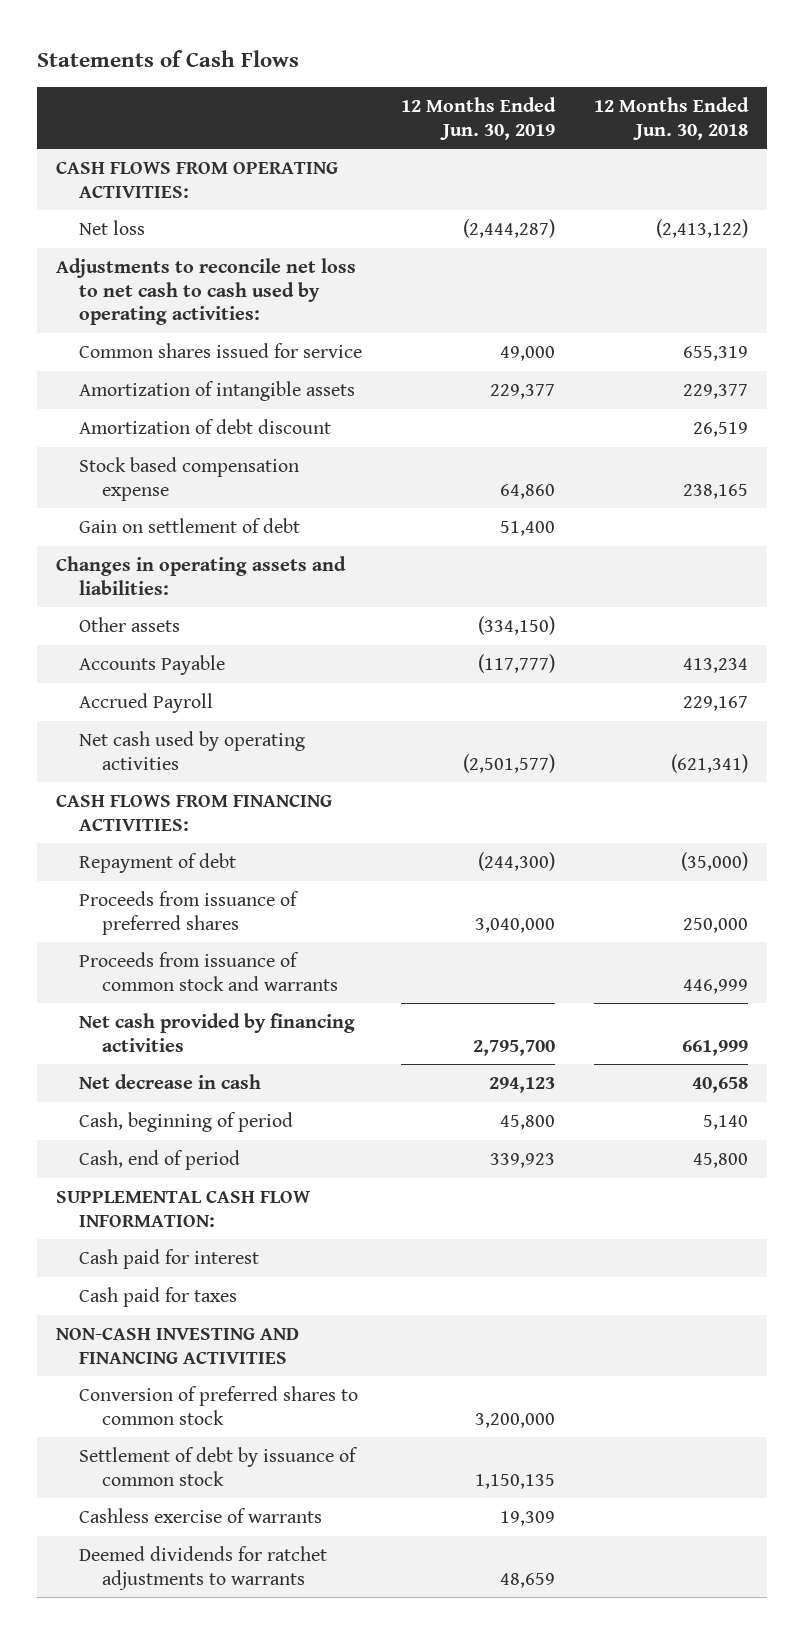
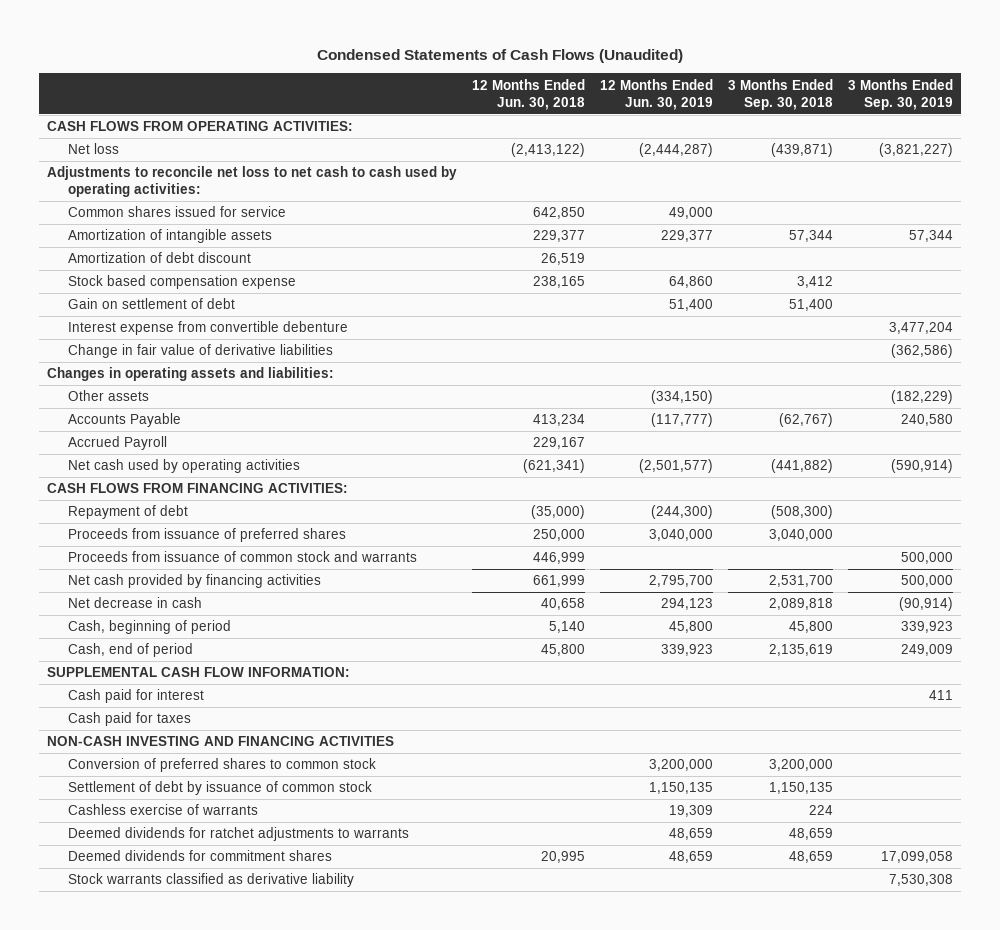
[36,50,299,68] Statements of Cash Flows -> [317,48,684,63] Condensed Statements of Cash Flows (Unaudited)
none -> [728,78,834,110] 3 Months Ended Sep. 30, 2018
none -> [848,78,954,110] 3 Months Ended Sep. 30, 2019
[682,345,748,361] 655,319 -> [532,207,585,220] 642,850
none -> [67,321,348,336] Interest expense from convertible debenture
none -> [67,344,333,359] Change in fair value of derivative liabilities
none -> [67,850,332,862] Deemed dividends for commitment shares
none -> [67,873,354,888] Stock warrants classified as derivative liability

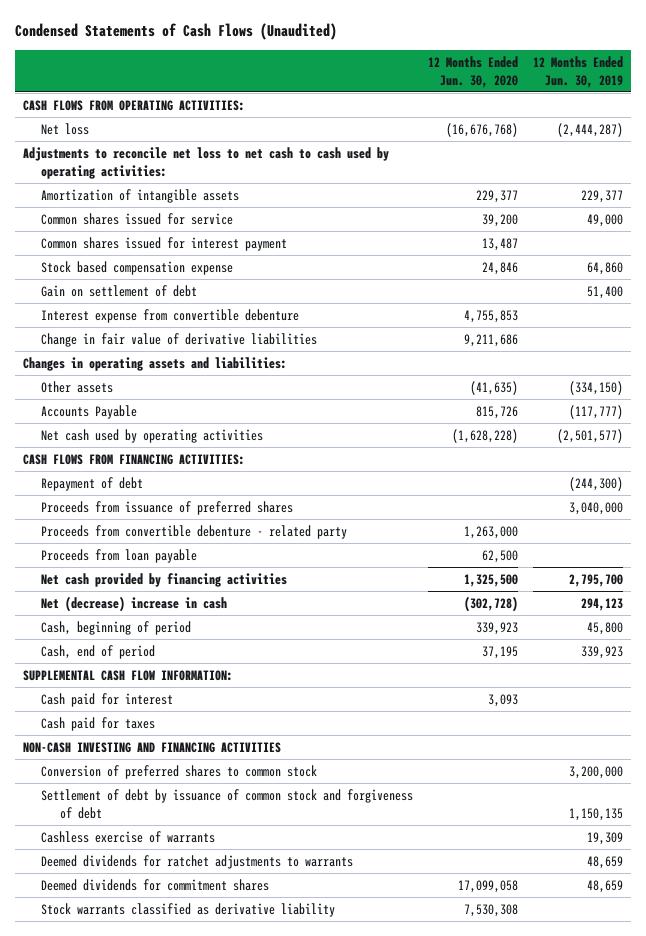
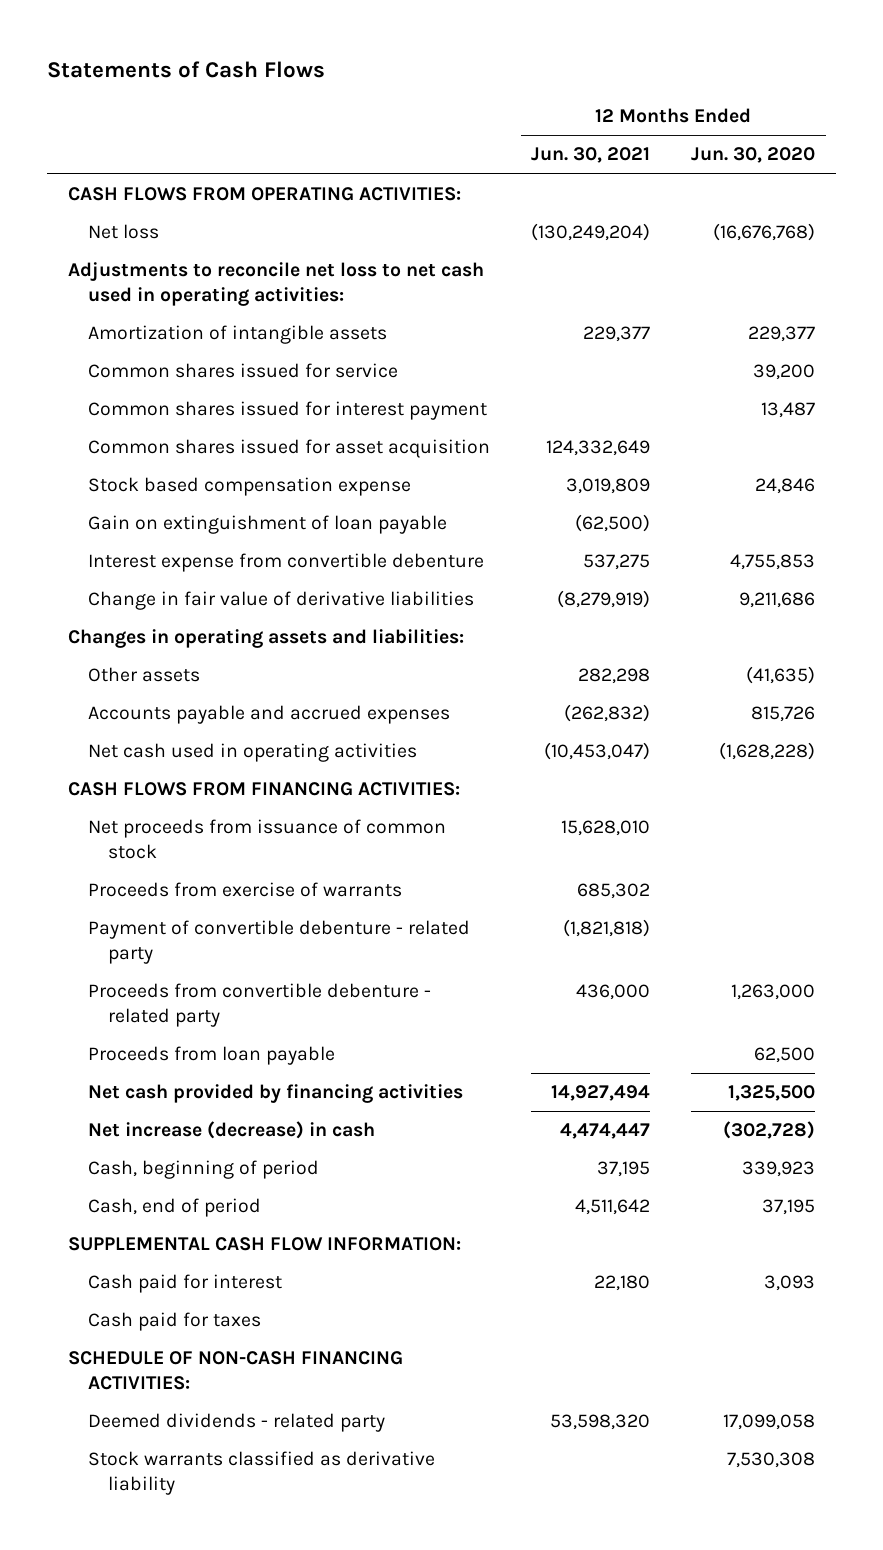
[15,23,338,41] Condensed Statements of Cash Flows (Unaudited) -> [47,61,326,79] Statements of Cash Flows
[533,55,624,88] 12 Months Ended Jun. 30, 2019 -> none
none -> [531,147,651,164] Jun. 30, 2021
[22,146,389,179] Adjustments to reconcile net loss to net cash to cash used by operating activities: -> [67,262,484,306] Adjustments to reconcile net loss to net cash used in operating activities:
none -> [87,439,490,459] Common shares issued for asset acquisition
[41,284,198,297] Gain on settlement of debt -> [87,515,447,535] Gain on extinguishment of loan payable
[41,404,138,419] Accounts Payable -> [87,705,450,725] Accounts payable and accrued expenses
[41,428,264,443] Net cash used by operating activities -> [87,743,417,763] Net cash used in operating activities
[41,476,144,491] Repayment of debt -> none
[41,500,294,515] Proceeds from issuance of preferred shares -> none
none -> [87,819,446,859] Net proceeds from issuance of common stock
none -> [87,882,402,898] Proceeds from exercise of warrants
none -> [87,920,470,964] Payment of convertible debenture - related party
[41,595,228,612] Net (decrease) increase in cash -> [87,1121,375,1140] Net increase (decrease) in cash
[41,764,318,779] Conversion of preferred shares to common stock -> none
[41,788,414,819] Settlement of debt by issuance of common stock and forgiveness of debt -> none
[41,830,216,843] Cashless exercise of warrants -> none
[41,854,354,869] Deemed dividends for ratchet adjustments to warrants -> none
[22,741,281,753] NON-CASH INVESTING AND FINANCING ACTIVITIES -> [67,1351,403,1390] SCHEDULE OF NON-CASH FINANCING ACTIVITIES:
[41,878,270,891] Deemed dividends for commitment shares -> [87,1413,385,1433] Deemed dividends - related party

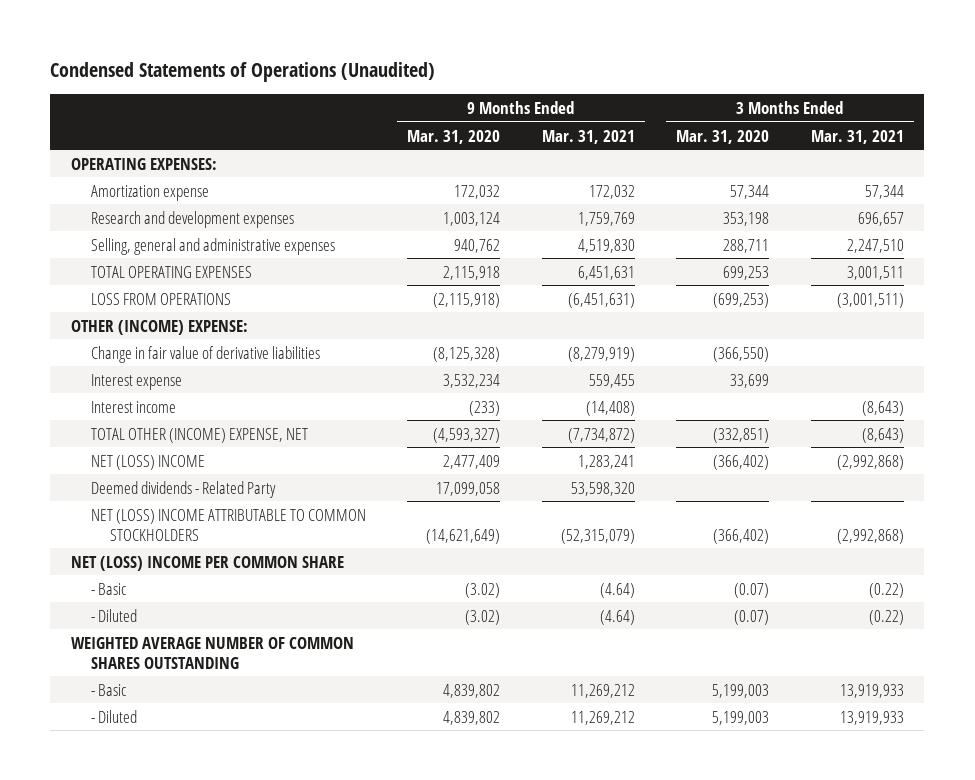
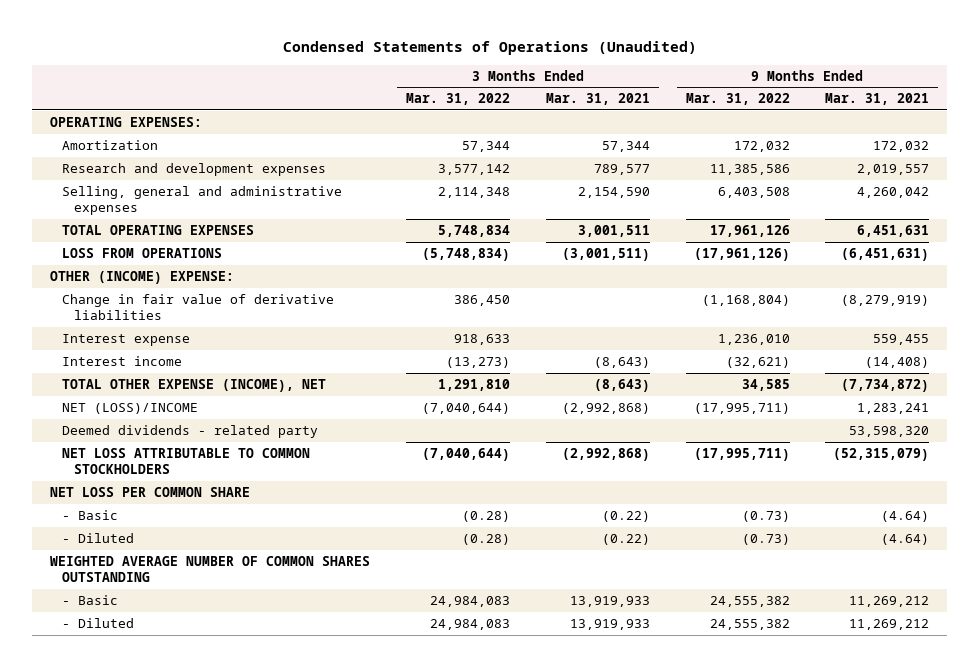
[407,129,501,144] Mar. 31, 2020 -> none
[676,129,770,144] Mar. 31, 2020 -> none
none -> [405,93,510,106] Mar. 31, 2022
none -> [685,93,790,106] Mar. 31, 2022
[90,184,209,201] Amortization expense -> [61,139,158,150] Amortization
[577,211,635,226] 1,759,769 -> [857,163,930,175] 2,019,557
[857,211,904,226] 696,657 -> [593,163,650,175] 789,577
[577,238,635,253] 4,519,830 -> [857,186,930,198] 4,260,042
[846,238,904,253] 2,247,510 -> [577,186,650,198] 2,154,590
[90,427,308,443] TOTAL OTHER (INCOME) EXPENSE, NET -> [61,378,326,392] TOTAL OTHER EXPENSE (INCOME), NET
[90,454,205,470] NET (LOSS) INCOME -> [61,402,198,414] NET (LOSS)/INCOME
[90,480,276,498] Deemed dividends - Related Party -> [61,424,318,438] Deemed dividends - related party
[90,508,366,541] NET (LOSS) INCOME ATTRIBUTABLE TO COMMON STOCKHOLDERS -> [61,447,310,474] NET LOSS ATTRIBUTABLE TO COMMON STOCKHOLDERS
[71,555,345,571] NET (LOSS) INCOME PER COMMON SHARE -> [50,486,251,497] NET LOSS PER COMMON SHARE

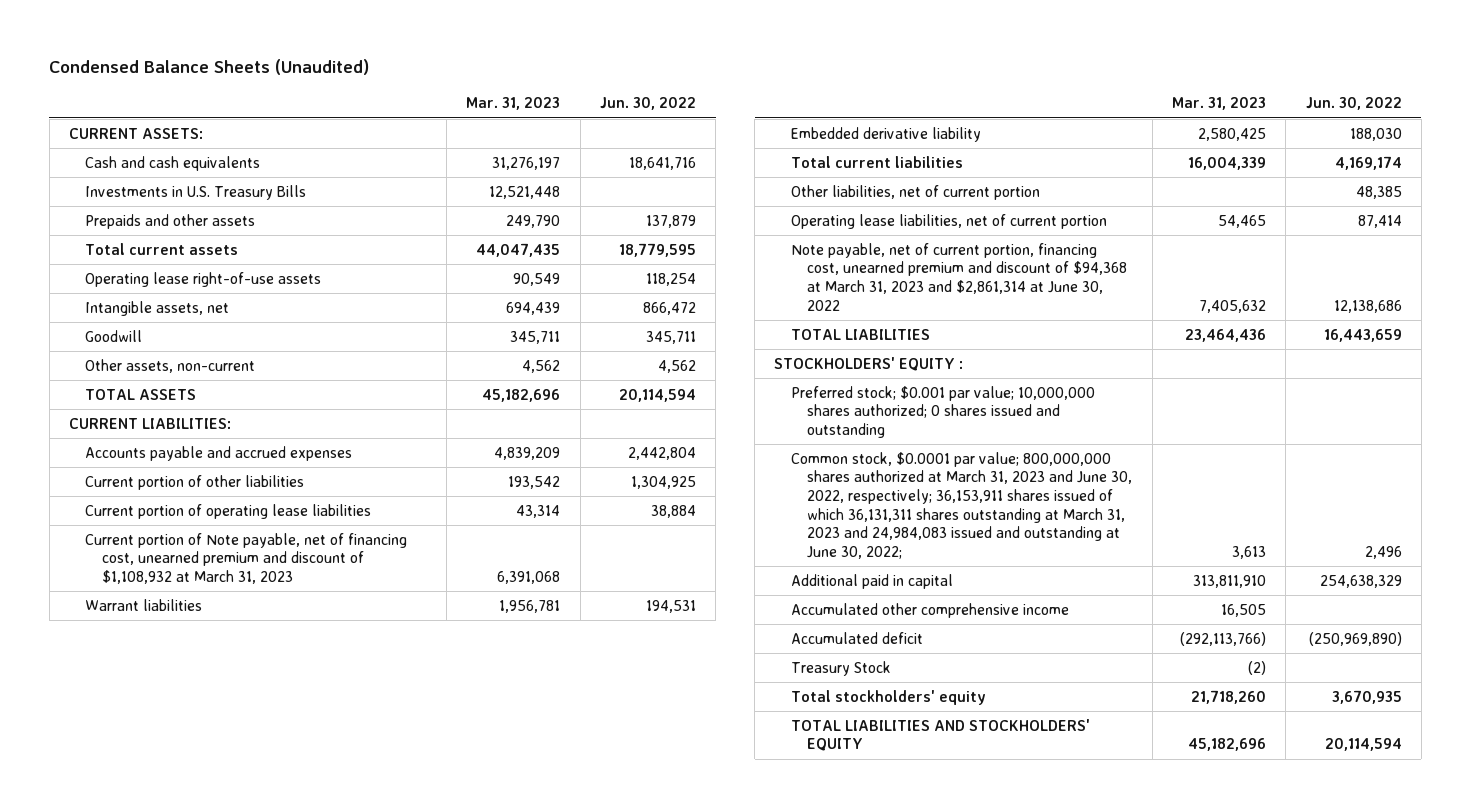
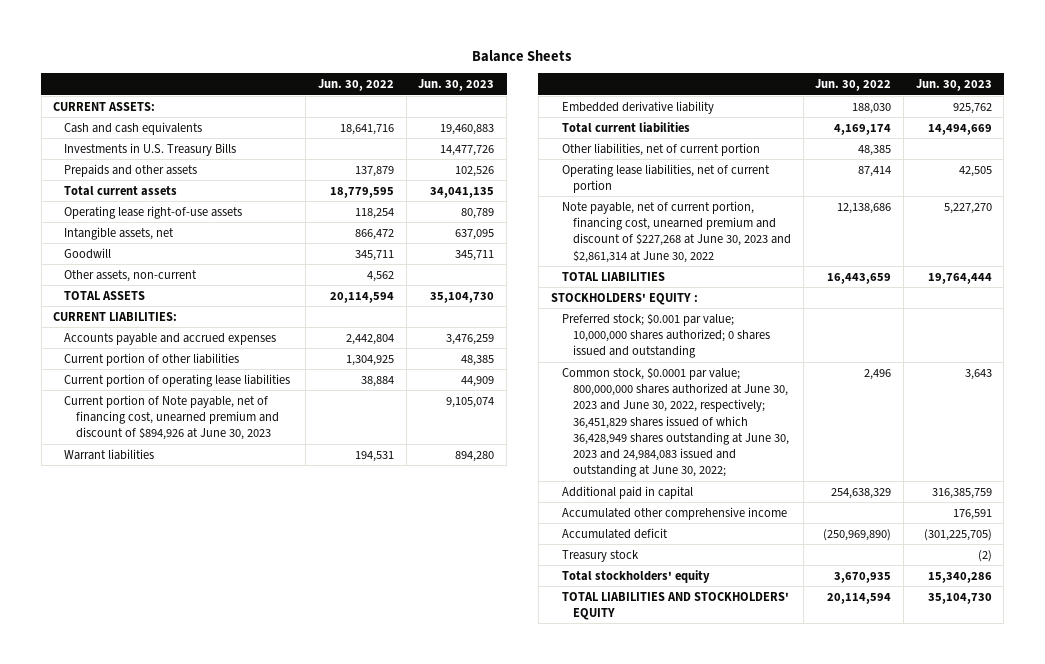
[49,59,370,76] Condensed Balance Sheets (Unaudited) -> [472,49,573,62] Balance Sheets
[466,97,561,111] Mar. 31, 2023 -> none
none -> [418,79,495,92] Jun. 30, 2023
[85,532,408,585] Current portion of Note payable, net of financing cost, unearned premium and discount of $1,108,932 at March 31, 2023 -> [64,394,279,441] Current portion of Note payable, net of financing cost, unearned premium and discount of $894,926 at June 30, 2023
[790,242,1128,311] Note payable, net of current portion, financing cost, unearned premium and discount of $94,368 at March 31, 2023 and $2,861,314 at June 30, 2022 -> [561,200,791,263] Note payable, net of current portion, financing cost, unearned premium and discount of $227,268 at June 30, 2023 and $2,861,314 at June 30, 2022
[790,451,1133,560] Common stock, $0.0001 par value; 800,000,000 shares authorized at March 31, 2023 and June 30, 2022, respectively; 36,153,911 shares issued of which 36,131,311 shares outstanding at March 31, 2023 and 24,984,083 issued and outstanding at June 30, 2022; -> [561,366,789,478] Common stock, $0.0001 par value; 800,000,000 shares authorized at June 30, 2023 and June 30, 2022, respectively; 36,451,829 shares issued of which 36,428,949 shares outstanding at June 30, 2023 and 24,984,083 issued and outstanding at June 30, 2022;
[790,660,891,676] Treasury Stock -> [561,549,639,562] Treasury stock

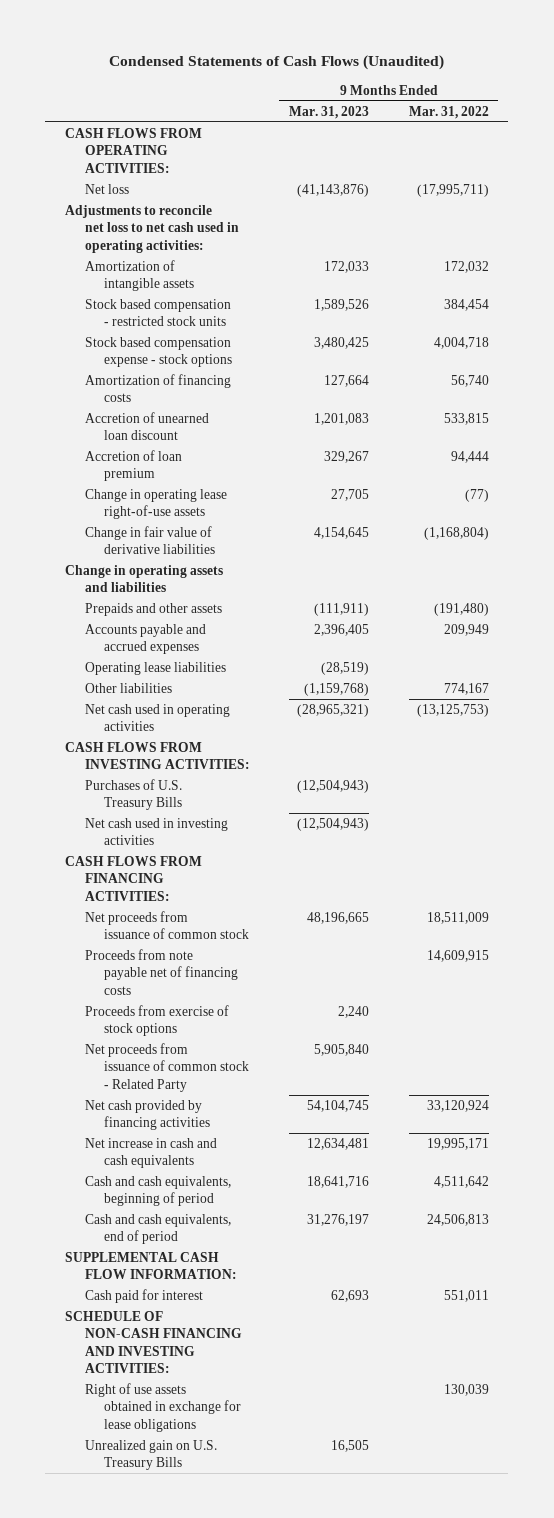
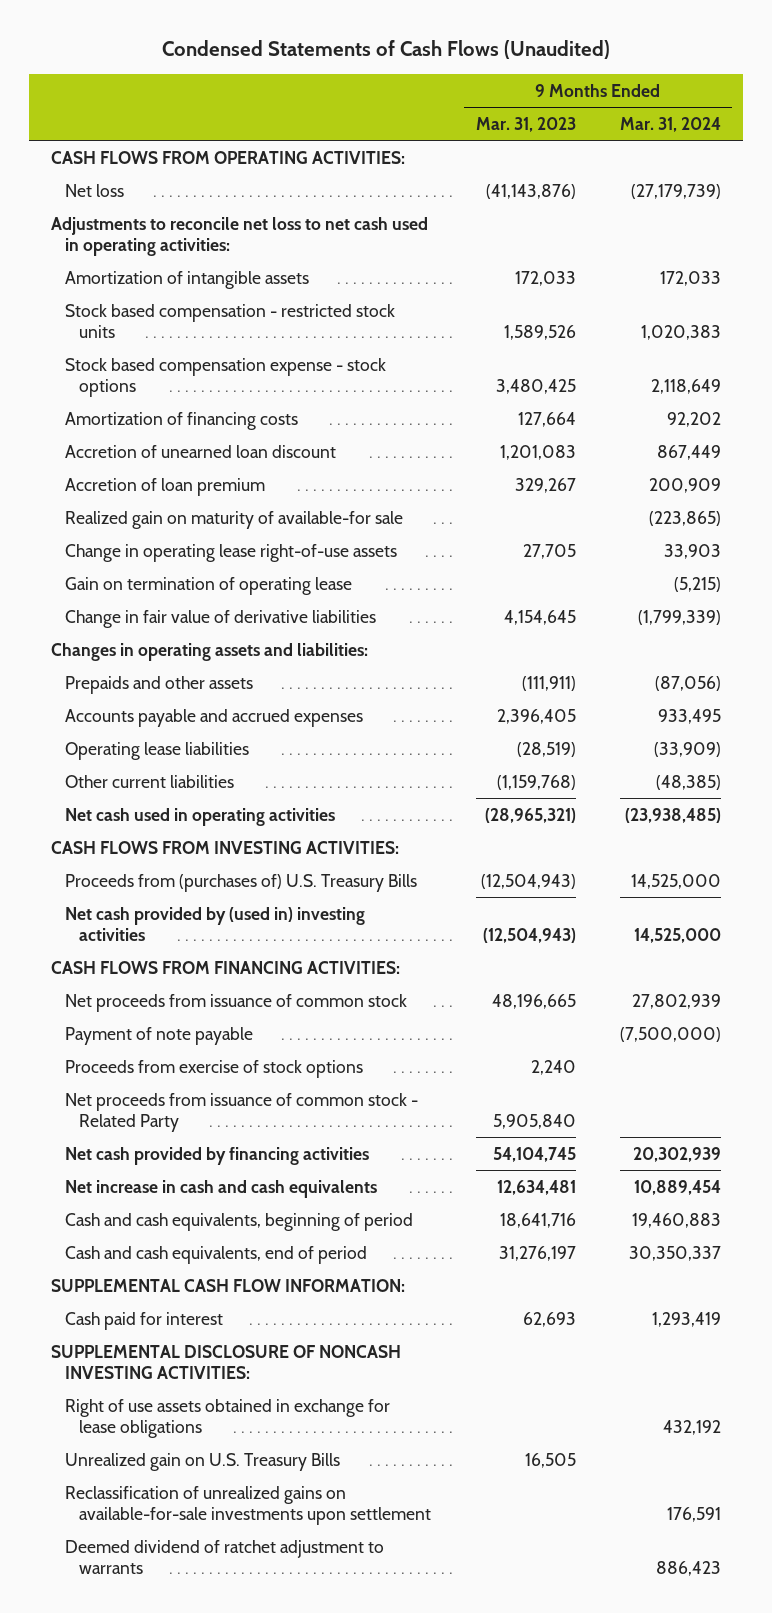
[408,105,489,119] Mar. 31, 2022 -> none
none -> [619,116,721,132] Mar. 31, 2024
none -> [64,510,403,529] Realized gain on maturity of available-for sale
none -> [64,576,352,595] Gain on termination of operating lease
[64,564,223,593] Change in operating assets and liabilities -> [50,642,368,661] Changes in operating assets and liabilities:
[84,682,172,693] Other liabilities -> [64,774,234,788] Other current liabilities
[84,778,183,811] Purchases of U.S. Treasury Bills -> [64,873,417,892] Proceeds from (purchases of) U.S. Treasury Bills
[84,817,228,846] Net cash used in investing activities -> [64,906,365,941] Net cash provided by (used in) investing activities
[84,948,239,995] Proceeds from note payable net of financing costs -> none
none -> [64,1026,253,1045] Payment of note payable
[64,1310,242,1373] SCHEDULE OF NON-CASH FINANCING AND INVESTING ACTIVITIES: -> none
none -> [50,1344,401,1379] SUPPLEMENTAL DISCLOSURE OF NONCASH INVESTING ACTIVITIES:
none -> [64,1485,432,1525] Reclassification of unrealized gains on available-for-sale investments upon settlement
none -> [64,1539,384,1574] Deemed dividend of ratchet adjustment to warrants

